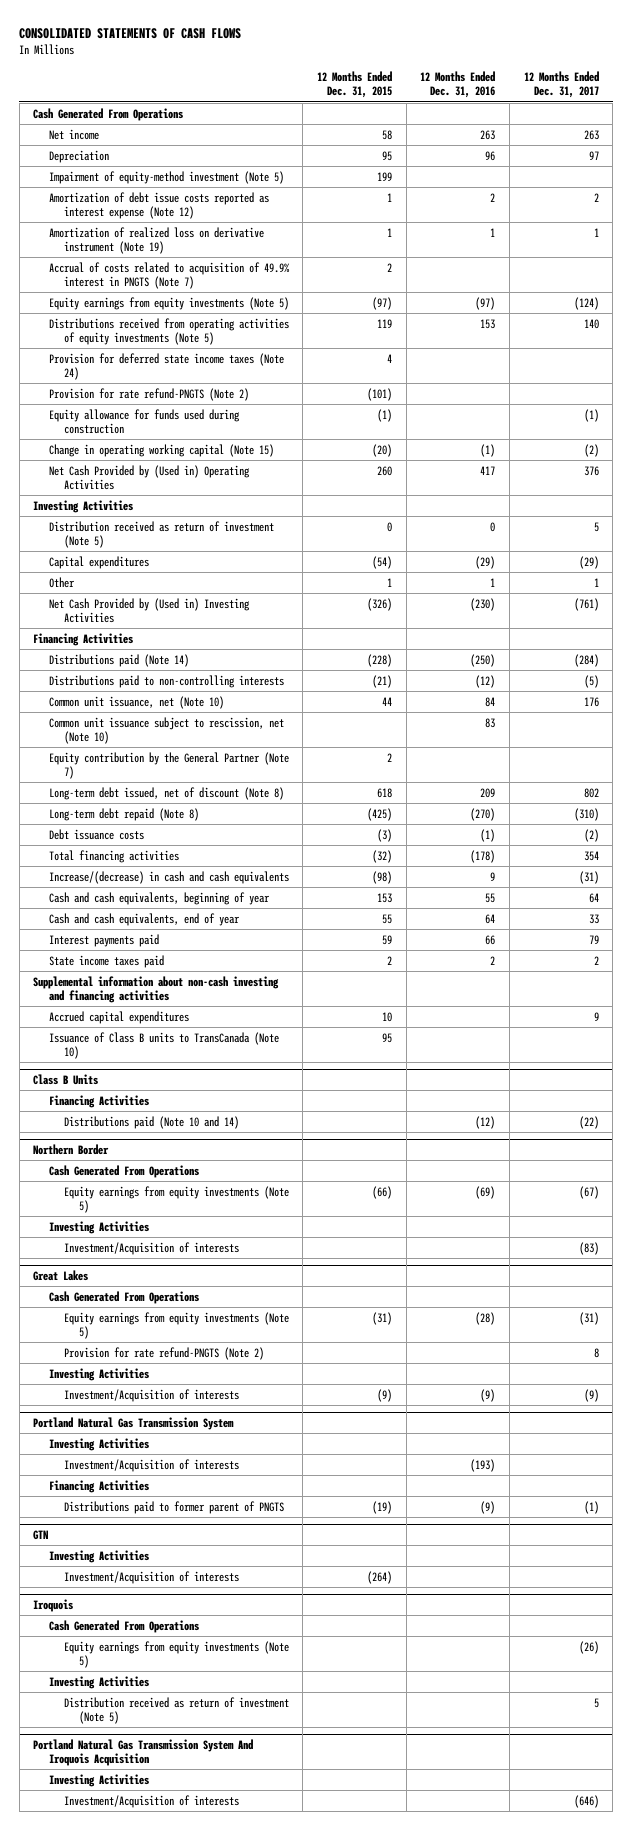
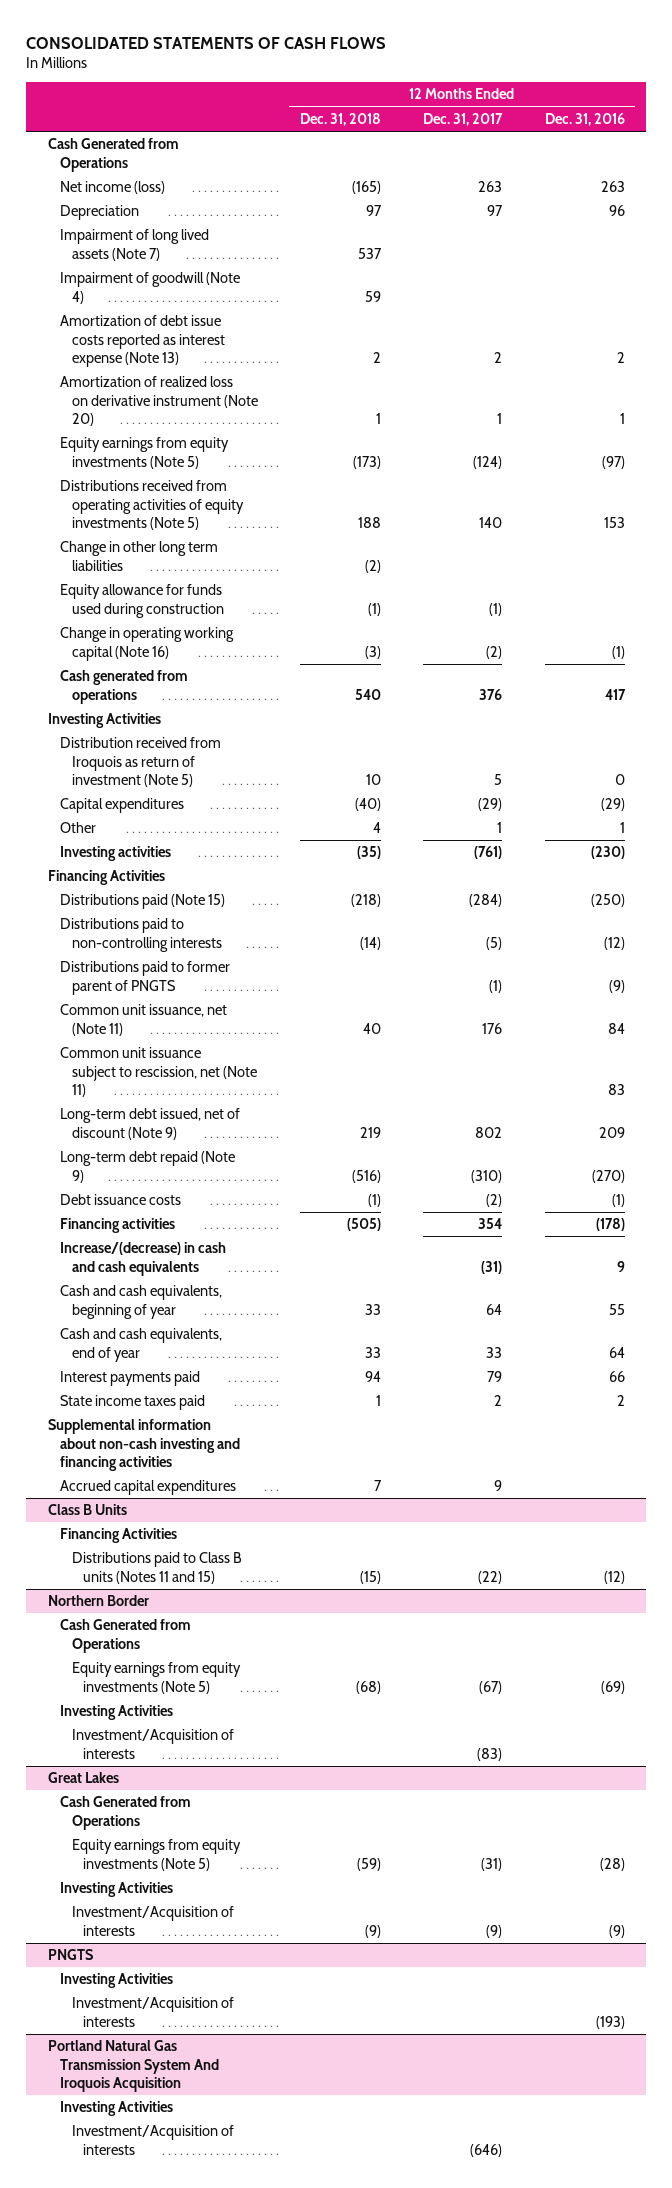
[317,70,393,99] 12 Months Ended Dec. 31, 2015 -> none
none -> [299,112,381,126] Dec. 31, 2018
[33,107,184,121] Cash Generated From Operations -> [47,138,179,172] Cash Generated from Operations
[48,128,99,140] Net income -> [59,181,165,195] Net income (loss)
[48,170,284,184] Impairment of equity-method investment (Note 5) -> none
[48,261,290,290] Accrual of costs related to acquisition of 49.9% interest in PNGTS (Note 7) -> none
none -> [59,229,209,261] Impairment of long lived assets (Note 7)
none -> [59,272,240,304] Impairment of goodwill (Note 4)
[48,191,269,220] Amortization of debt issue costs reported as interest expense (Note 12) -> [59,315,225,368] Amortization of debt issue costs reported as interest expense (Note 13)
[48,226,264,255] Amortization of realized loss on derivative instrument (Note 19) -> [59,376,258,427] Amortization of realized loss on derivative instrument (Note 20)
[48,352,284,381] Provision for deferred state income taxes (Note 24) -> none
[48,387,249,401] Provision for rate refund-PNGTS (Note 2) -> none
none -> [59,541,218,571] Change in other long term liabilities
[48,443,274,457] Change in operating working capital (Note 15) -> [59,627,234,661] Change in operating working capital (Note 16)
[48,464,250,491] Net Cash Provided by (Used in) Operating Activities -> [59,670,188,704] Cash generated from operations
[48,520,274,549] Distribution received as return of investment (Note 5) -> [59,737,221,788] Distribution received from Iroquois as return of investment (Note 5)
[48,597,250,624] Net Cash Provided by (Used in) Investing Activities -> [59,846,171,862] Investing activities
[48,653,189,667] Distributions paid (Note 14) -> [59,894,225,910] Distributions paid (Note 15)
[48,751,289,780] Equity contribution by the General Partner (Note 7) -> none
none -> [59,961,230,995] Distributions paid to former parent of PNGTS
[48,695,224,709] Common unit issuance, net (Note 10) -> [59,1004,227,1036] Common unit issuance, net (Note 11)
[48,716,284,745] Common unit issuance subject to rescission, net (Note 10) -> [59,1047,257,1098] Common unit issuance subject to rescission, net (Note 11)
[48,786,284,800] Long-term debt issued, net of discount (Note 8) -> [59,1108,240,1140] Long-term debt issued, net of discount (Note 9)
[48,807,199,821] Long-term debt repaid (Note 8) -> [59,1151,235,1183] Long-term debt repaid (Note 9)
[48,849,179,863] Total financing activities -> [59,1218,175,1234] Financing activities
[48,1031,279,1060] Issuance of Class B units to TransCanada (Note 10) -> none
[63,1115,239,1129] Distributions paid (Note 10 and 14) -> [71,1552,242,1584] Distributions paid to Class B units (Notes 11 and 15)
[48,1164,199,1178] Cash Generated From Operations -> [59,1619,191,1653] Cash Generated from Operations
[48,1290,199,1304] Cash Generated From Operations -> [59,1796,191,1830] Cash Generated from Operations
[63,1346,264,1360] Provision for rate refund-PNGTS (Note 2) -> none
[33,1416,235,1430] Portland Natural Gas Transmission System -> none
none -> [47,1949,93,1961] PNGTS
[48,1479,149,1493] Financing Activities -> none
[63,1500,284,1514] Distributions paid to former parent of PNGTS -> none
[33,1529,49,1540] GTN -> none
[48,1549,149,1563] Investing Activities -> none
[63,1570,239,1584] Investment/Acquisition of interests -> none
[33,1598,74,1612] Iroquois -> none
[48,1619,199,1633] Cash Generated From Operations -> none
[63,1640,289,1669] Equity earnings from equity investments (Note 5) -> none
[48,1675,149,1689] Investing Activities -> none
[63,1696,289,1725] Distribution received as return of investment (Note 5) -> none

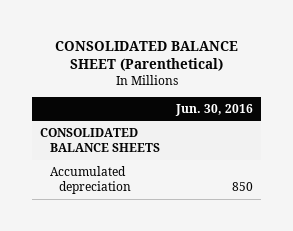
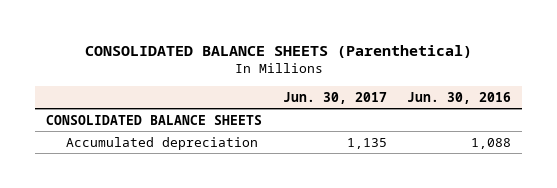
[54,40,238,72] CONSOLIDATED BALANCE SHEET (Parenthetical) -> [84,44,472,58] CONSOLIDATED BALANCE SHEETS (Parenthetical)
none -> [282,92,387,105] Jun. 30, 2017
[231,182,253,192] 850 -> [471,137,512,149] 1,088

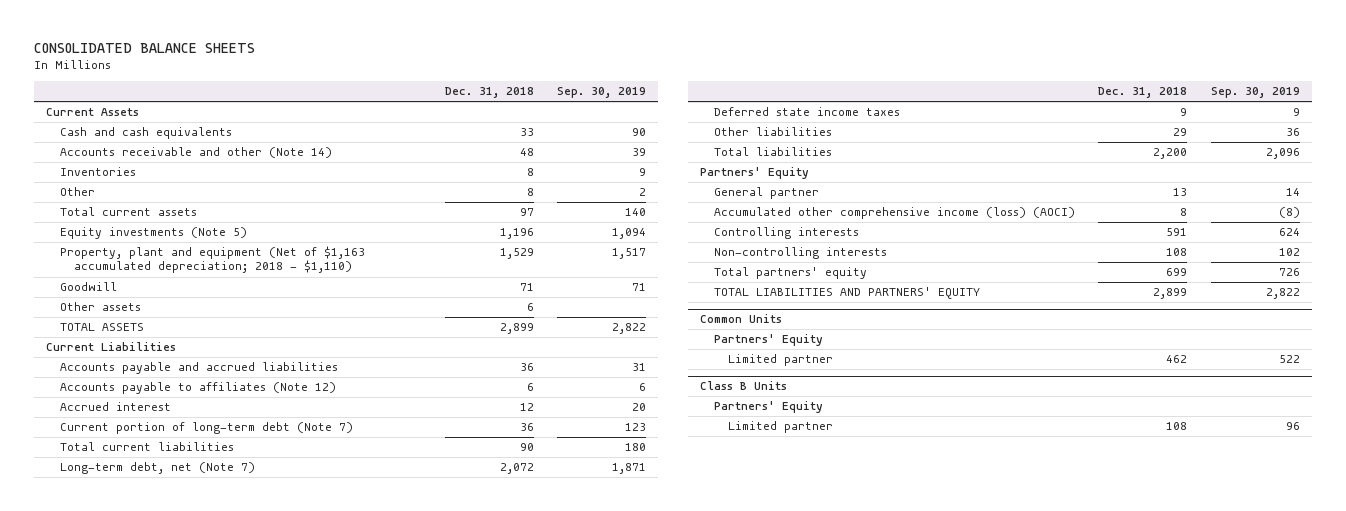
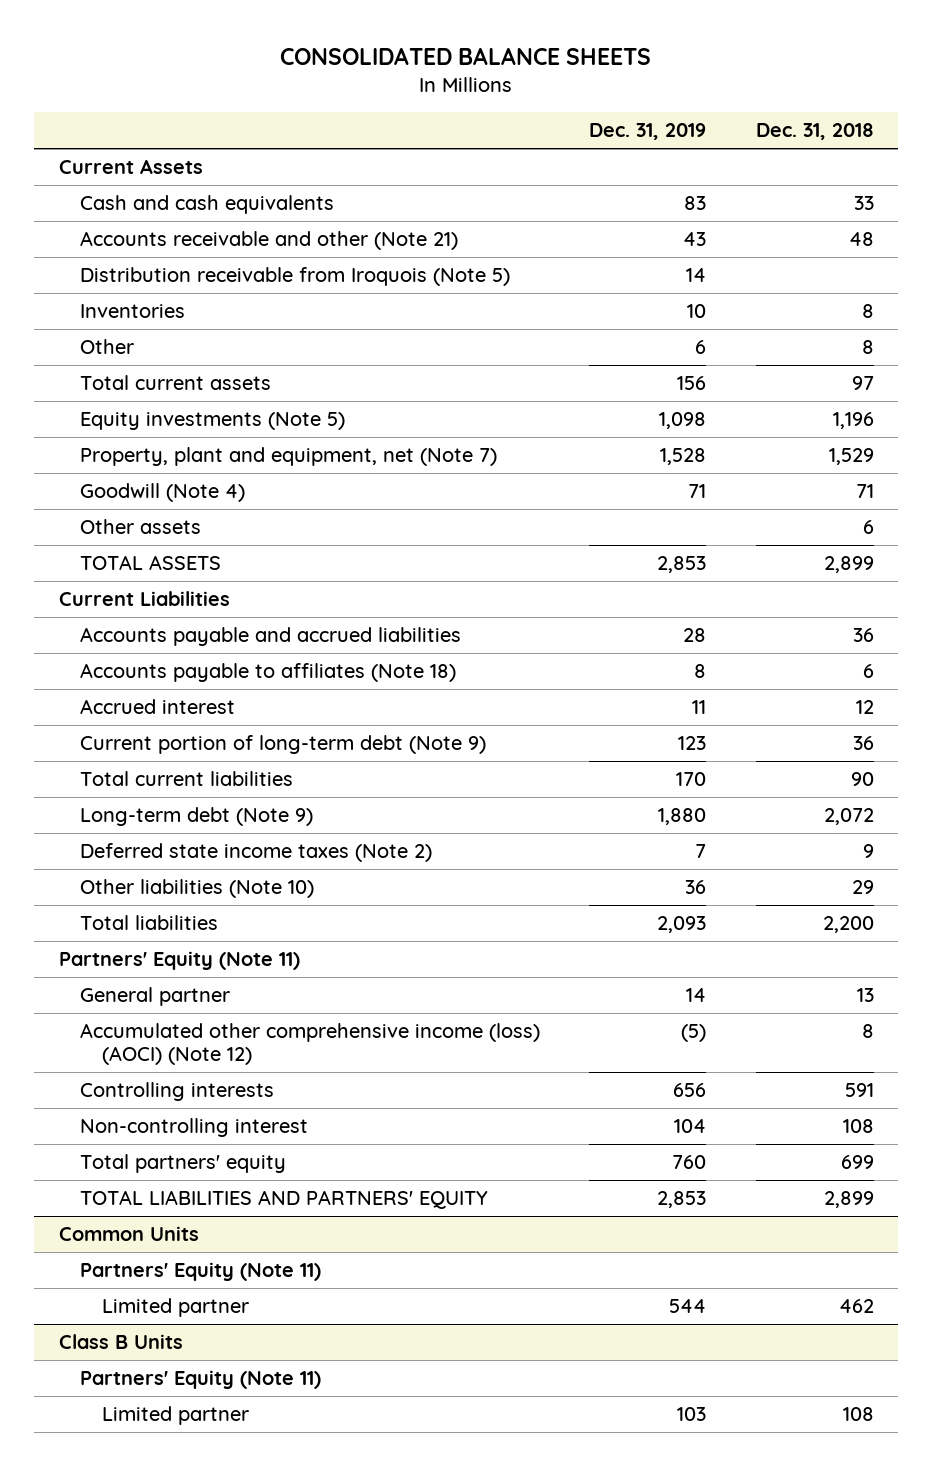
[557,86,647,98] Sep. 30, 2019 -> none
none -> [589,123,707,141] Dec. 31, 2019
[60,147,333,159] Accounts receivable and other (Note 14) -> [80,231,459,251] Accounts receivable and other (Note 21)
none -> [80,267,511,287] Distribution receivable from Iroquois (Note 5)
[60,246,366,274] Property, plant and equipment (Net of $1,163 accumulated depreciation; 2018 - $1,110) -> [80,447,498,467] Property, plant and equipment, net (Note 7)
[60,282,118,292] Goodwill -> [80,483,246,503] Goodwill (Note 4)
[60,382,337,395] Accounts payable to affiliates (Note 12) -> [80,663,457,683] Accounts payable to affiliates (Note 18)
[60,422,354,435] Current portion of long-term debt (Note 7) -> [80,735,487,755] Current portion of long-term debt (Note 9)
[60,462,256,475] Long-term debt, net (Note 7) -> [80,807,314,827] Long-term debt (Note 9)
[713,107,900,117] Deferred state income taxes -> [80,843,433,863] Deferred state income taxes (Note 2)
[713,127,832,137] Other liabilities -> [80,879,315,899] Other liabilities (Note 10)
[699,167,809,180] Partners' Equity -> [59,951,301,971] Partners' Equity (Note 11)
[713,207,1075,220] Accumulated other comprehensive income (loss) (AOCI) -> [80,1023,541,1066] Accumulated other comprehensive income (loss) (AOCI) (Note 12)
[713,247,887,260] Non-controlling interests -> [80,1118,309,1138] Non-controlling interest
[713,334,823,347] Partners' Equity -> [80,1262,322,1282] Partners' Equity (Note 11)
[713,401,823,414] Partners' Equity -> [80,1370,322,1390] Partners' Equity (Note 11)

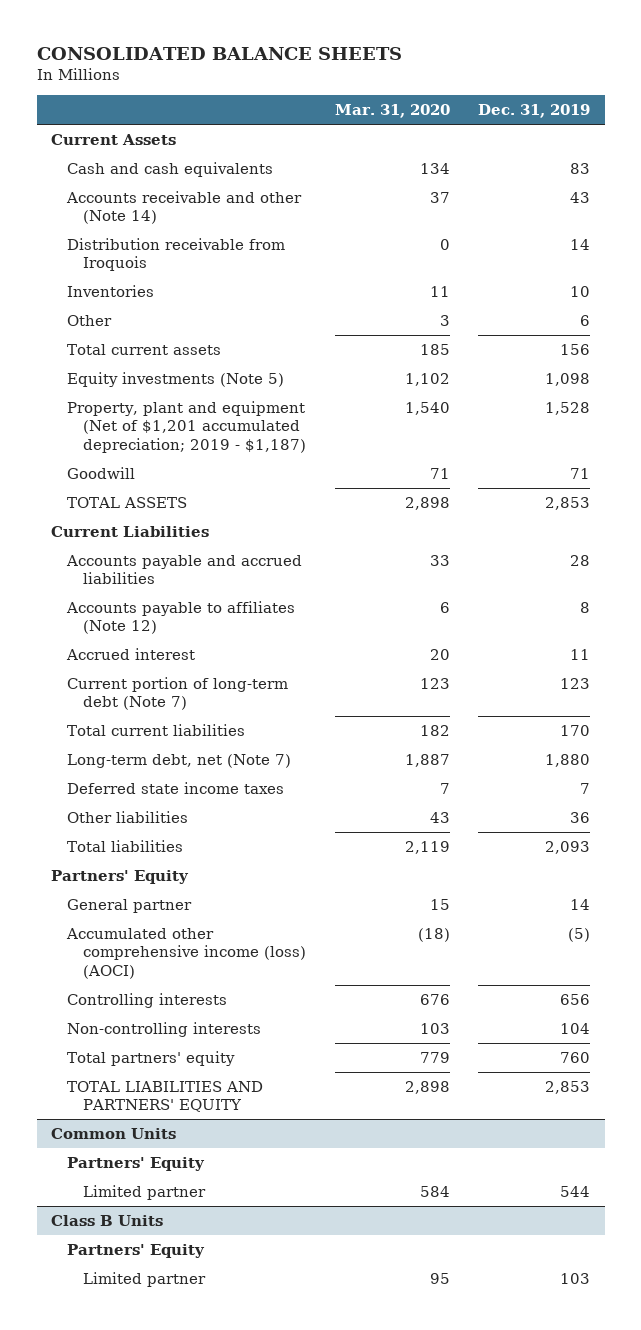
[755,123,874,141] Dec. 31, 2018 -> none
none -> [334,104,450,119] Mar. 31, 2020
[80,231,459,251] Accounts receivable and other (Note 21) -> [65,190,302,225] Accounts receivable and other (Note 14)
[80,267,511,287] Distribution receivable from Iroquois (Note 5) -> [66,237,285,272] Distribution receivable from Iroquois
[80,519,202,535] Other assets -> none
[80,447,498,467] Property, plant and equipment, net (Note 7) -> [66,400,306,454] Property, plant and equipment (Net of $1,201 accumulated depreciation; 2019 - $1,187)
[80,483,246,503] Goodwill (Note 4) -> [66,466,135,479] Goodwill
[80,663,457,683] Accounts payable to affiliates (Note 18) -> [65,600,295,635] Accounts payable to affiliates (Note 12)
[80,735,487,755] Current portion of long-term debt (Note 9) -> [66,676,288,711] Current portion of long-term debt (Note 7)
[80,807,314,827] Long-term debt (Note 9) -> [66,753,291,768] Long-term debt, net (Note 7)
[80,843,433,863] Deferred state income taxes (Note 2) -> [66,781,284,794] Deferred state income taxes
[80,879,315,899] Other liabilities (Note 10) -> [66,810,188,823] Other liabilities
[59,951,301,971] Partners' Equity (Note 11) -> [50,869,189,884] Partners' Equity
[80,1023,541,1066] Accumulated other comprehensive income (loss) (AOCI) (Note 12) -> [65,927,306,980] Accumulated other comprehensive income (loss) (AOCI)
[80,1118,309,1138] Non-controlling interest -> [66,1021,261,1037] Non-controlling interests
[80,1262,322,1282] Partners' Equity (Note 11) -> [66,1156,205,1171] Partners' Equity
[80,1370,322,1390] Partners' Equity (Note 11) -> [66,1243,205,1258] Partners' Equity

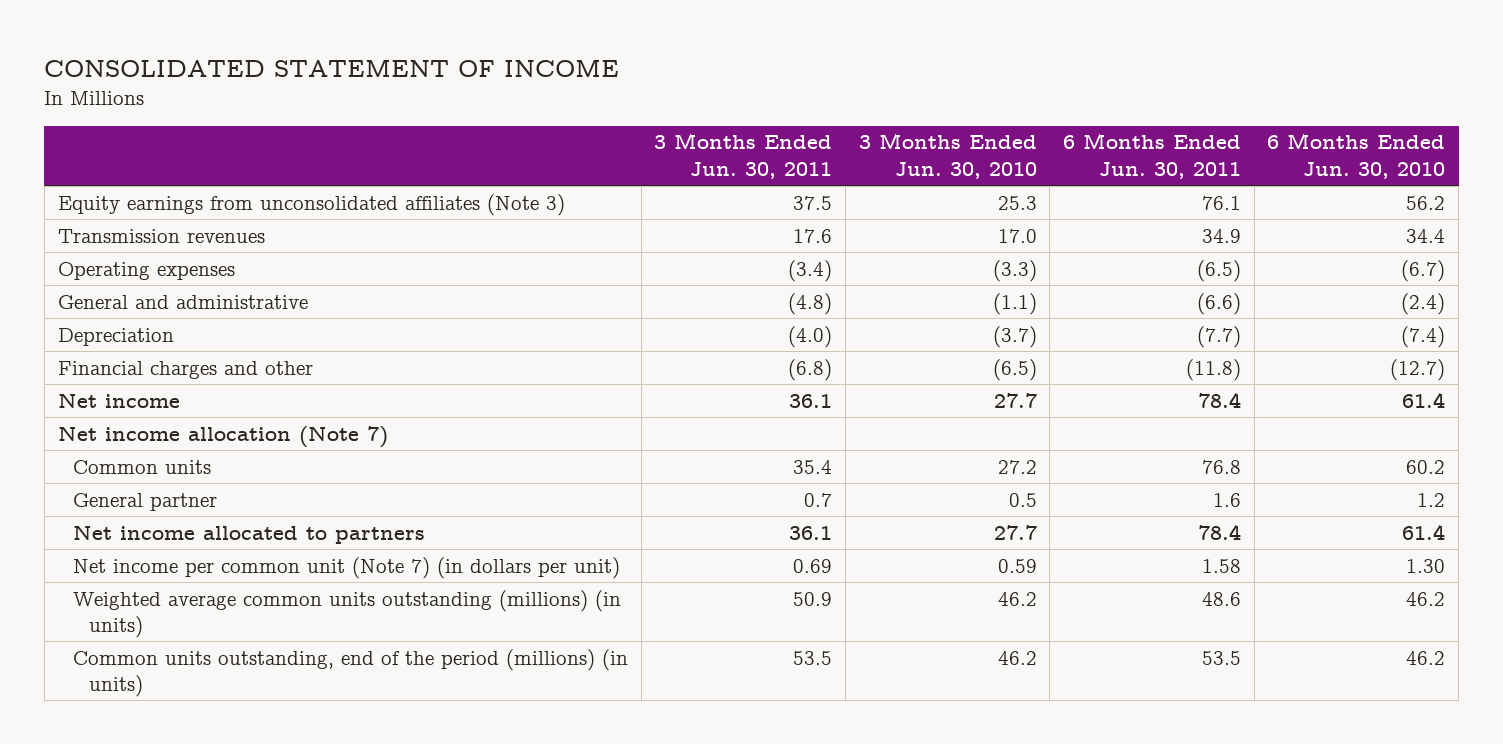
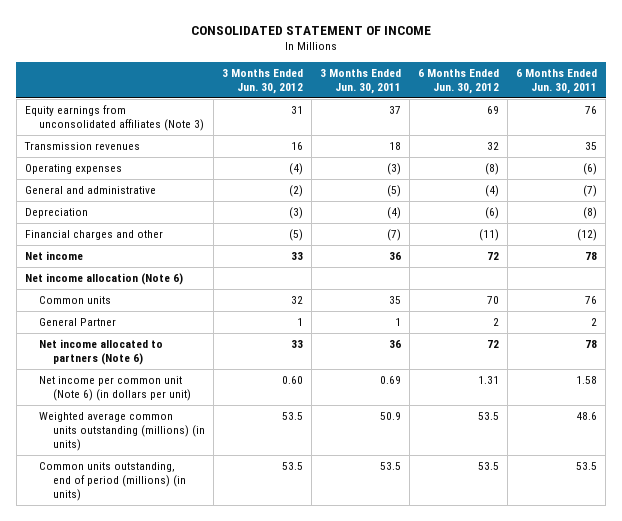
[858,133,1037,179] 3 Months Ended Jun. 30, 2010 -> none
[1267,133,1446,179] 6 Months Ended Jun. 30, 2010 -> none
none -> [221,69,303,95] 3 Months Ended Jun. 30, 2012
none -> [418,69,500,95] 6 Months Ended Jun. 30, 2012
[793,195,833,210] 37.5 -> [389,106,402,115] 37
[1202,195,1242,210] 76.1 -> [585,106,598,115] 76
[793,228,833,243] 17.6 -> [389,142,402,151] 18
[1202,228,1242,243] 34.9 -> [585,142,598,151] 35
[788,259,833,282] (3.4) -> [387,163,402,176] (3)
[1197,259,1242,282] (6.5) -> [583,163,598,176] (6)
[788,292,833,315] (4.8) -> [387,185,402,198] (5)
[1197,292,1242,315] (6.6) -> [583,185,598,198] (7)
[788,325,833,348] (4.0) -> [387,207,402,220] (4)
[1197,325,1242,348] (7.7) -> [583,207,598,220] (8)
[788,358,833,381] (6.8) -> [387,229,402,242] (7)
[1186,358,1242,381] (11.8) -> [577,229,598,242] (12)
[789,393,833,408] 36.1 -> [389,252,402,261] 36
[1198,391,1242,408] 78.4 -> [585,252,598,261] 78
[57,425,388,448] Net income allocation (Note 7) -> [25,273,184,286] Net income allocation (Note 6)
[793,459,833,474] 35.4 -> [389,296,402,305] 35
[1202,459,1242,474] 76.8 -> [585,296,598,305] 76
[73,492,218,511] General partner -> [38,318,116,327] General Partner
[804,492,833,507] 0.7 -> [395,318,402,327] 1
[1213,492,1242,507] 1.6 -> [591,318,598,327] 2
[73,524,426,544] Net income allocated to partners -> [38,339,163,366] Net income allocated to partners (Note 6)
[789,525,833,540] 36.1 -> [389,340,402,349] 36
[1198,523,1242,540] 78.4 -> [585,340,598,349] 78
[73,556,621,579] Net income per common unit (Note 7) (in dollars per unit) -> [38,376,191,402] Net income per common unit (Note 6) (in dollars per unit)
[73,648,629,698] Common units outstanding, end of the period (millions) (in units) -> [38,462,186,501] Common units outstanding, end of period (millions) (in units)

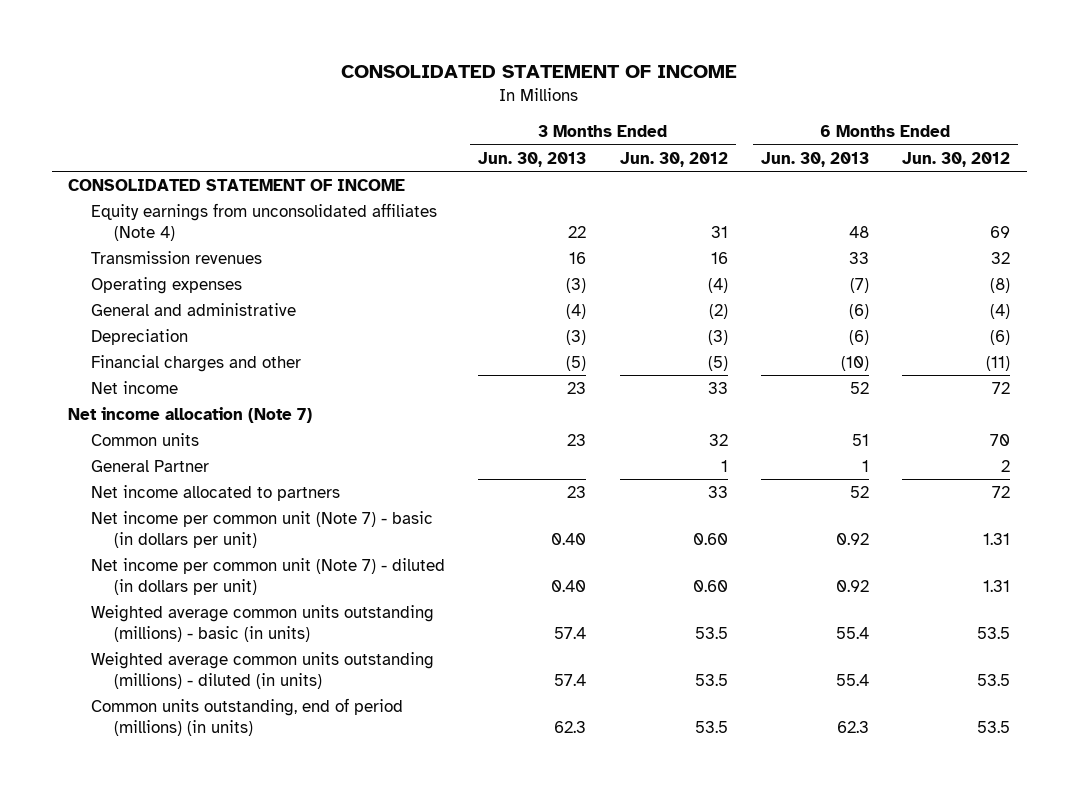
[320,69,402,95] 3 Months Ended Jun. 30, 2011 -> none
[516,69,598,95] 6 Months Ended Jun. 30, 2011 -> none
none -> [478,151,587,167] Jun. 30, 2013
none -> [760,151,869,167] Jun. 30, 2013
none -> [68,179,406,192] CONSOLIDATED STATEMENT OF INCOME
[25,105,204,132] Equity earnings from unconsolidated affiliates (Note 3) -> [91,203,438,241] Equity earnings from unconsolidated affiliates (Note 4)
[25,273,184,286] Net income allocation (Note 6) -> [68,407,313,424] Net income allocation (Note 7)
[38,339,163,366] Net income allocated to partners (Note 6) -> [91,485,341,502] Net income allocated to partners
[38,376,191,402] Net income per common unit (Note 6) (in dollars per unit) -> [91,511,434,548] Net income per common unit (Note 7) - basic (in dollars per unit)
none -> [91,558,446,595] Net income per common unit (Note 7) - diluted (in dollars per unit)
[38,412,205,451] Weighted average common units outstanding (millions) (in units) -> [91,605,435,642] Weighted average common units outstanding (millions) - basic (in units)
none -> [91,652,435,689] Weighted average common units outstanding (millions) - diluted (in units)

